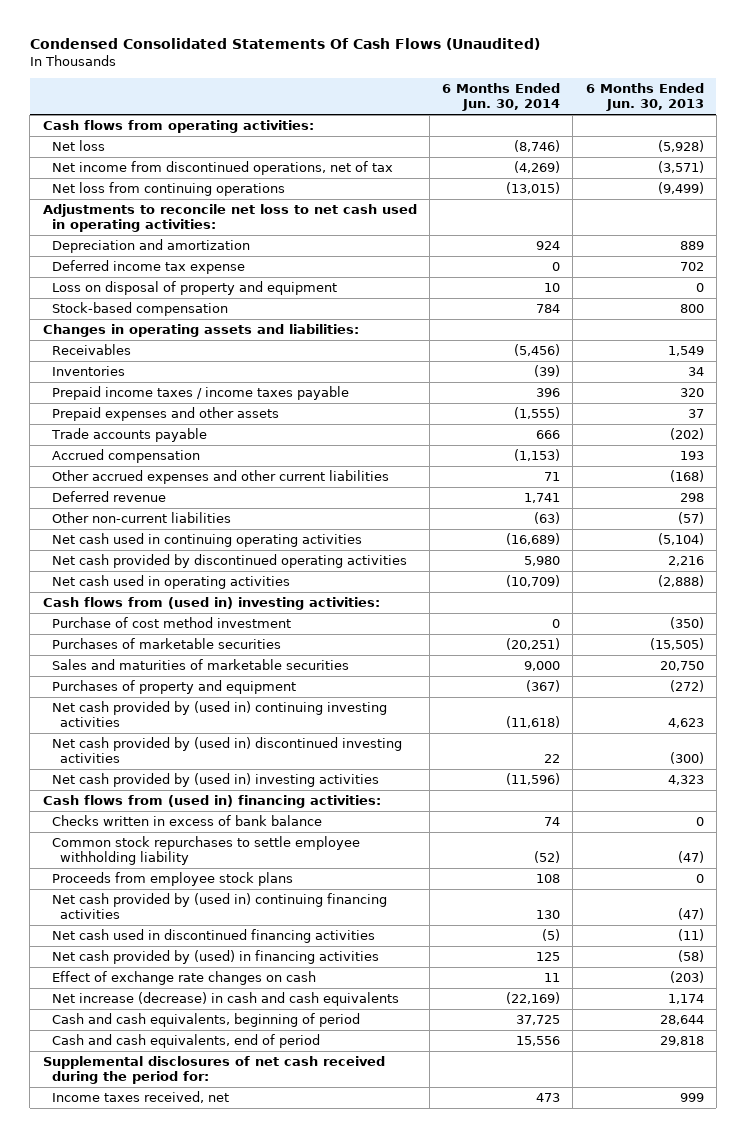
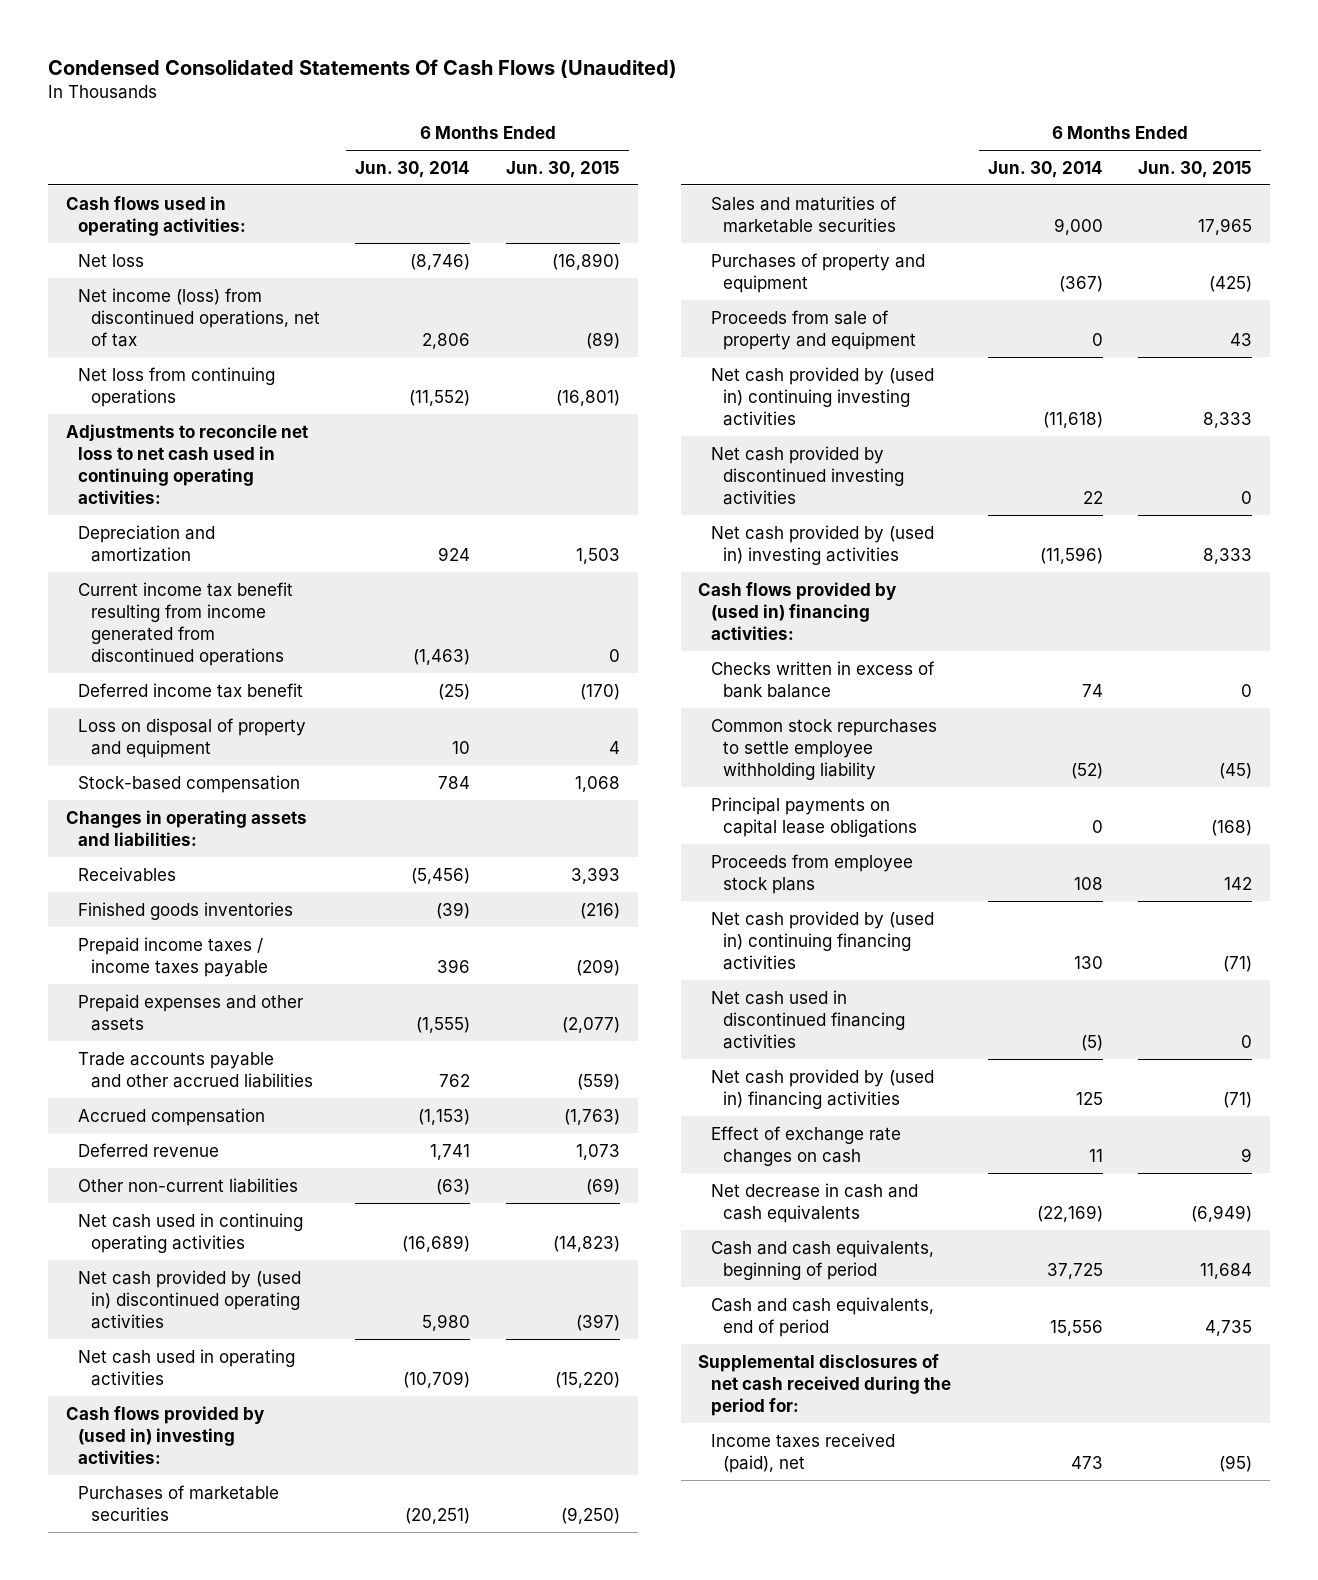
[585,82,704,112] 6 Months Ended Jun. 30, 2013 -> none
none -> [505,160,620,178] Jun. 30, 2015
[42,119,314,133] Cash flows from operating activities: -> [65,195,247,236] Cash flows used in operating activities:
[51,160,393,175] Net income from discontinued operations, net of tax -> [78,287,320,347] Net income (loss) from discontinued operations, net of tax
[514,160,561,173] (4,269) -> [422,332,471,349] 2,806
[506,181,561,194] (13,015) -> [409,389,471,406] (11,552)
[42,203,417,233] Adjustments to reconcile net loss to net cash used in operating activities: -> [65,423,308,504] Adjustments to reconcile net loss to net cash used in continuing operating activities:
none -> [78,581,294,666] Current income tax benefit resulting from income generated from discontinued operations
[51,259,245,274] Deferred income tax expense -> [78,682,304,698] Deferred income tax benefit
[552,261,561,271] 0 -> [438,683,471,700] (25)
[51,365,125,376] Inventories -> [78,901,294,920] Finished goods inventories
[50,427,207,442] Trade accounts payable -> none
none -> [78,1051,313,1088] Trade accounts payable and other accrued liabilities
[51,469,389,484] Other accrued expenses and other current liabilities -> none
[51,553,407,568] Net cash provided by discontinued operating activities -> [78,1269,302,1329] Net cash provided by (used in) discontinued operating activities
[51,616,291,628] Purchase of cost method investment -> none
[42,596,380,610] Cash flows from (used in) investing activities: -> [65,1405,264,1464] Cash flows provided by (used in) investing activities:
none -> [710,309,917,350] Proceeds from sale of property and equipment
[51,736,402,764] Net cash provided by (used in) discontinued investing activities -> [710,445,905,505] Net cash provided by discontinued investing activities
[42,794,381,808] Cash flows from (used in) financing activities: -> [698,581,897,640] Cash flows provided by (used in) financing activities:
none -> [710,796,918,837] Principal payments on capital lease obligations
[51,949,379,964] Net cash provided by (used) in financing activities -> [710,1068,934,1109] Net cash provided by (used in) financing activities
[51,991,399,1006] Net increase (decrease) in cash and cash equivalents -> [710,1182,918,1223] Net decrease in cash and cash equivalents
[51,1090,229,1103] Income taxes received, net -> [710,1432,895,1473] Income taxes received (paid), net

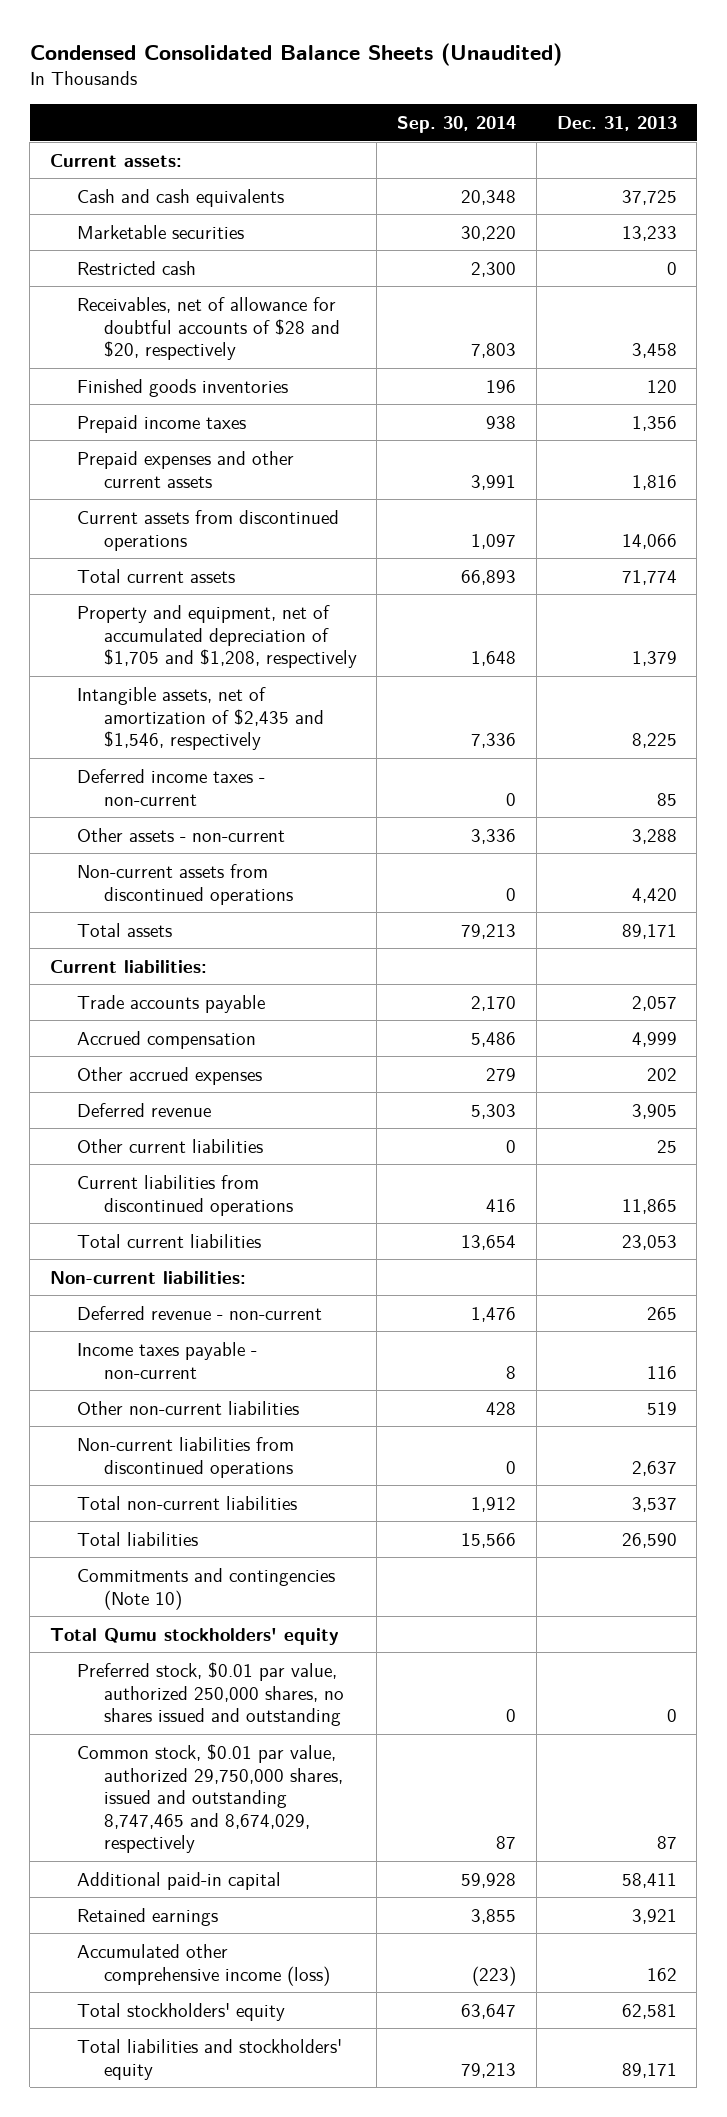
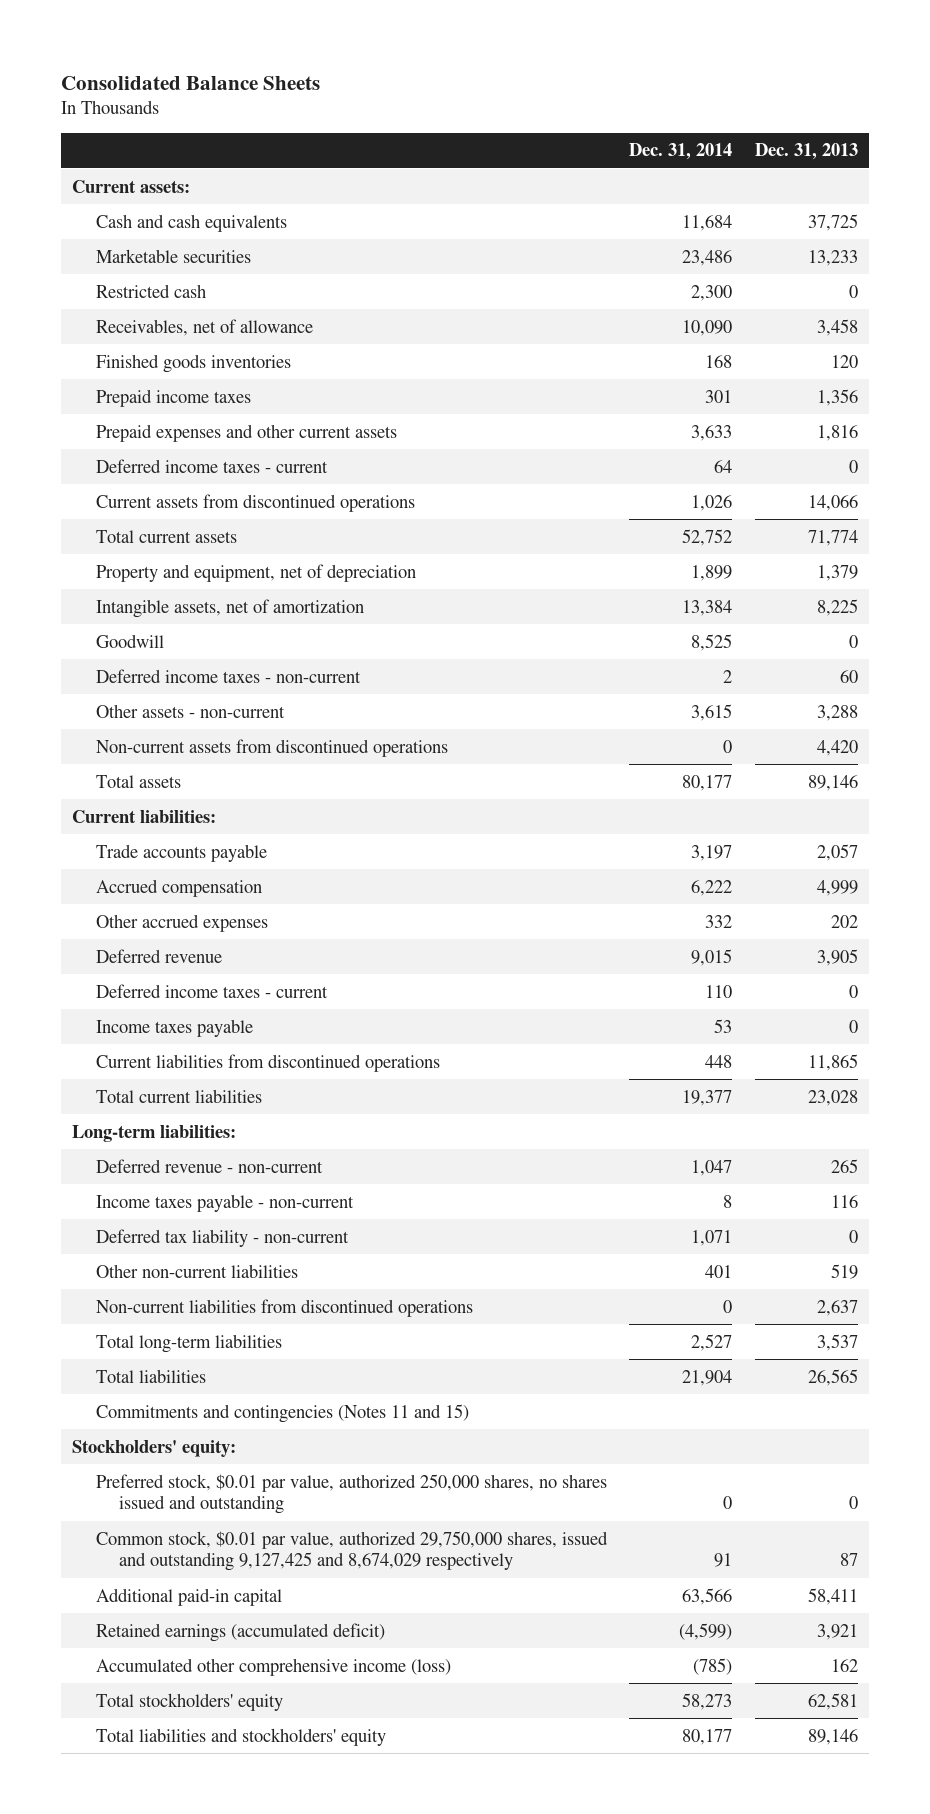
[29,42,562,66] Condensed Consolidated Balance Sheets (Unaudited) -> [60,75,320,90] Consolidated Balance Sheets
[397,116,517,134] Sep. 30, 2014 -> none
none -> [629,143,733,161] Dec. 31, 2014
[76,296,340,361] Receivables, net of allowance for doubtful accounts of $28 and $20, respectively -> [95,318,313,336] Receivables, net of allowance
none -> [95,458,328,473] Deferred income taxes - current
[76,604,357,669] Property and equipment, net of accumulated depreciation of $1,705 and $1,208, respectively -> [95,563,416,582] Property and equipment, net of depreciation
[76,686,324,751] Intangible assets, net of amortization of $2,435 and $1,546, respectively -> [95,598,364,618] Intangible assets, net of amortization
none -> [95,633,164,648] Goodwill
[656,792,677,806] 85 -> [839,669,858,683] 60
[621,923,677,939] 89,171 -> [807,774,858,791] 89,146
[76,1138,263,1153] Other current liabilities -> none
none -> [95,983,328,998] Deferred income taxes - current
none -> [95,1018,253,1037] Income taxes payable
[621,1234,677,1250] 23,053 -> [807,1089,858,1106] 23,028
[50,1270,247,1284] Non-current liabilities: -> [72,1124,237,1142] Long-term liabilities:
none -> [95,1228,349,1247] Deferred tax liability - non-current
[76,1495,297,1510] Total non-current liabilities -> [95,1333,282,1353] Total long-term liabilities
[621,1532,677,1548] 26,590 -> [807,1368,858,1386] 26,565
[76,1567,335,1610] Commitments and contingencies (Note 10) -> [95,1403,469,1423] Commitments and contingencies (Notes 11 and 15)
[50,1627,340,1645] Total Qumu stockholders' equity -> [72,1439,237,1457] Stockholders' equity:
[76,1743,343,1854] Common stock, $0.01 par value, authorized 29,750,000 shares, issued and outstanding 8,747,465 and 8,674,029, respectively -> [95,1530,608,1572] Common stock, $0.01 par value, authorized 29,750,000 shares, issued and outstanding 9,127,425 and 8,674,029 respectively
[76,1907,218,1926] Retained earnings -> [95,1622,385,1642] Retained earnings (accumulated deficit)
[621,2062,677,2078] 89,171 -> [807,1728,858,1745] 89,146

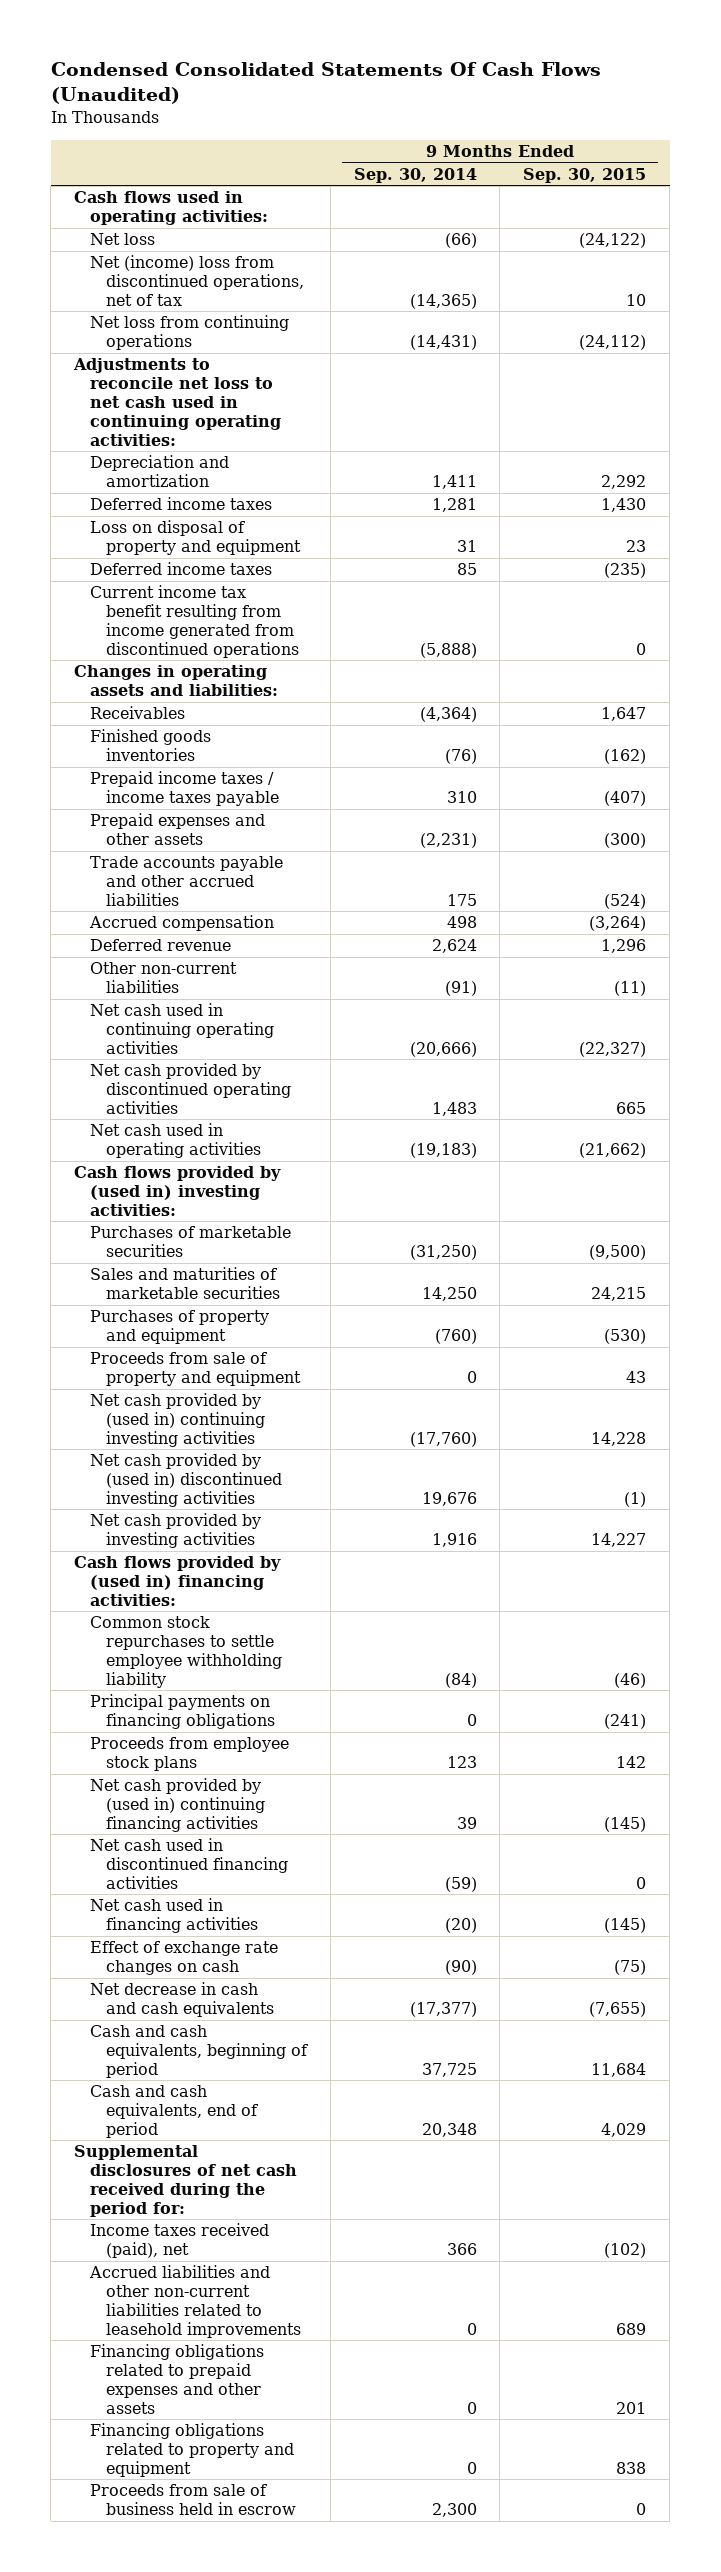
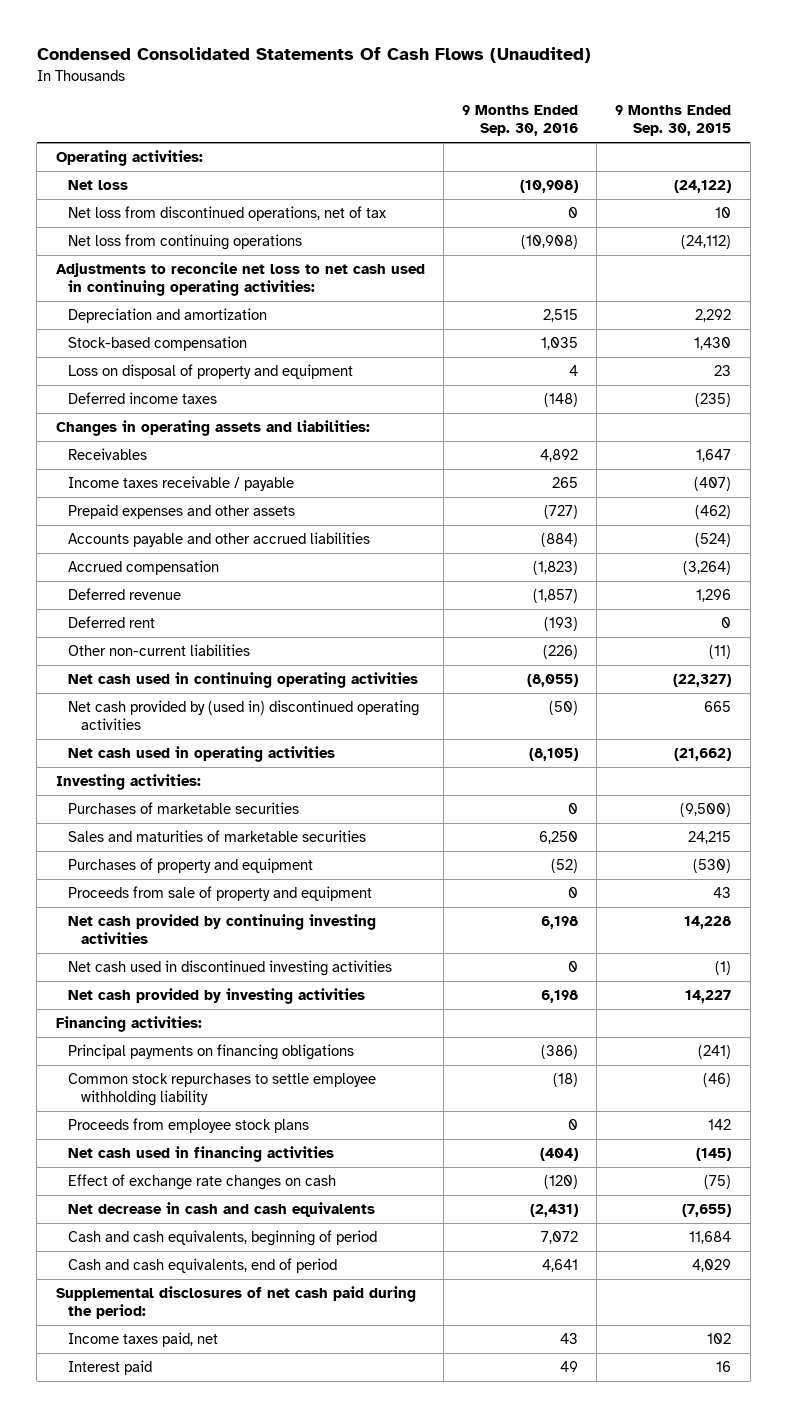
[353,167,477,183] Sep. 30, 2014 -> none
none -> [462,105,579,137] 9 Months Ended Sep. 30, 2016
[74,191,269,226] Cash flows used in operating activities: -> [55,150,203,167] Operating activities:
[90,255,305,307] Net (income) loss from discontinued operations, net of tax -> [68,206,387,222] Net loss from discontinued operations, net of tax
[90,497,273,511] Deferred income taxes -> [68,336,248,352] Stock-based compensation
[90,585,300,658] Current income tax benefit resulting from income generated from discontinued operations -> none
[90,729,212,762] Finished goods inventories -> none
[90,771,280,807] Prepaid income taxes / income taxes payable -> [68,476,295,492] Income taxes receivable / payable
[604,833,647,849] (300) -> [695,505,732,520] (462)
[90,856,284,907] Trade accounts payable and other accrued liabilities -> [68,532,371,548] Accounts payable and other accrued liabilities
none -> [68,616,156,629] Deferred rent
[90,1063,292,1115] Net cash provided by discontinued operating activities -> [68,700,420,731] Net cash provided by (used in) discontinued operating activities
[74,1166,282,1217] Cash flows provided by (used in) investing activities: -> [55,774,201,791] Investing activities:
[90,1393,266,1448] Net cash provided by (used in) continuing investing activities -> [68,914,377,945] Net cash provided by continuing investing activities
[90,1453,283,1508] Net cash provided by (used in) discontinued investing activities -> [68,960,393,977] Net cash used in discontinued investing activities
[74,1556,282,1607] Cash flows provided by (used in) financing activities: -> [55,1016,202,1033] Financing activities:
[90,1616,283,1688] Common stock repurchases to settle employee withholding liability -> [68,1073,377,1107] Common stock repurchases to settle employee withholding liability
[90,1778,266,1833] Net cash provided by (used in) continuing financing activities -> none
[90,1838,289,1890] Net cash used in discontinued financing activities -> none
[89,2265,302,2338] Accrued liabilities and other non-current liabilities related to leasehold improvements -> none
[90,2344,265,2414] Financing obligations related to prepaid expenses and other assets -> none
[90,2423,295,2478] Financing obligations related to property and equipment -> none
[90,2484,297,2516] Proceeds from sale of business held in escrow -> none
[74,2145,298,2217] Supplemental disclosures of net cash received during the period for: -> [55,1286,416,1320] Supplemental disclosures of net cash paid during the period:
[90,2223,270,2259] Income taxes received (paid), net -> [68,1332,219,1348] Income taxes paid, net
[604,2243,647,2259] (102) -> [707,1333,732,1345] 102
none -> [68,1360,153,1376] Interest paid

